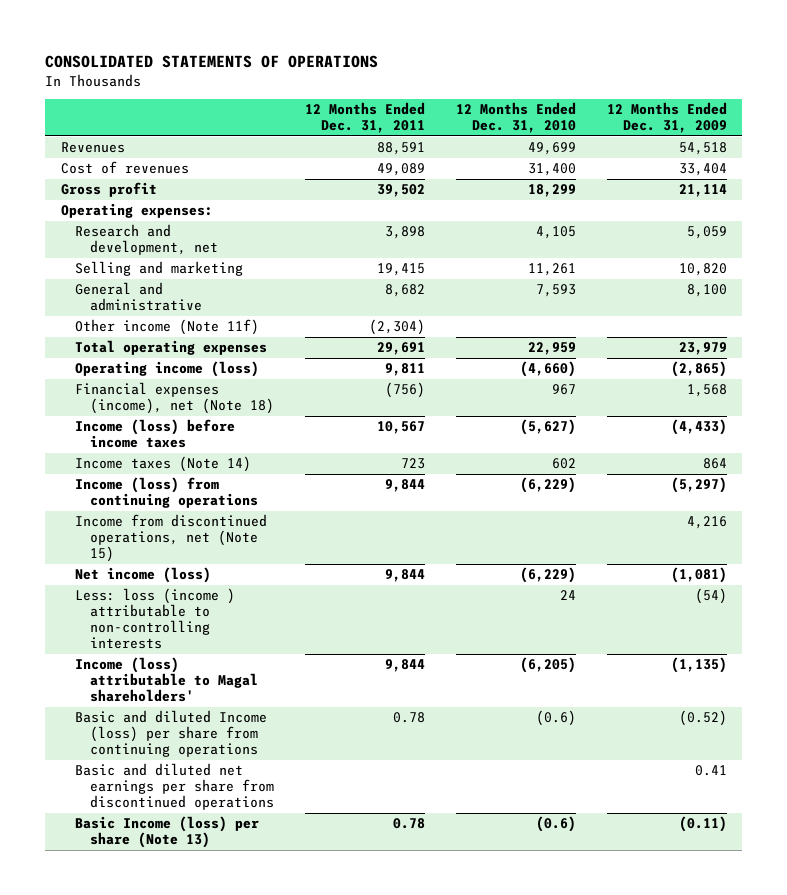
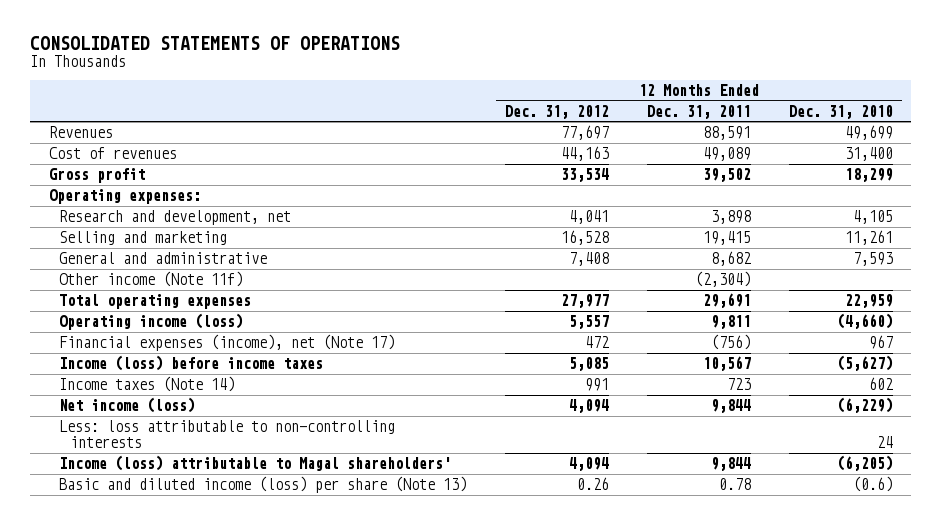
[606,102,727,134] 12 Months Ended Dec. 31, 2009 -> none
none -> [505,104,610,119] Dec. 31, 2012
[75,382,274,415] Financial expenses (income), net (Note 18) -> [59,334,396,352] Financial expenses (income), net (Note 17)
[75,477,258,509] Income (loss) from continuing operations -> none
[75,514,268,563] Income from discontinued operations, net (Note 15) -> none
[75,588,236,650] Less: loss (income ) attributable to non-controlling interests -> [59,420,396,449] Less: loss attributable to non-controlling interests
[75,710,268,758] Basic and diluted Income (loss) per share from continuing operations -> none
[75,763,274,811] Basic and diluted net earnings per share from discontinued operations -> none
[75,816,260,849] Basic Income (loss) per share (Note 13) -> [59,476,468,494] Basic and diluted income (loss) per share (Note 13)

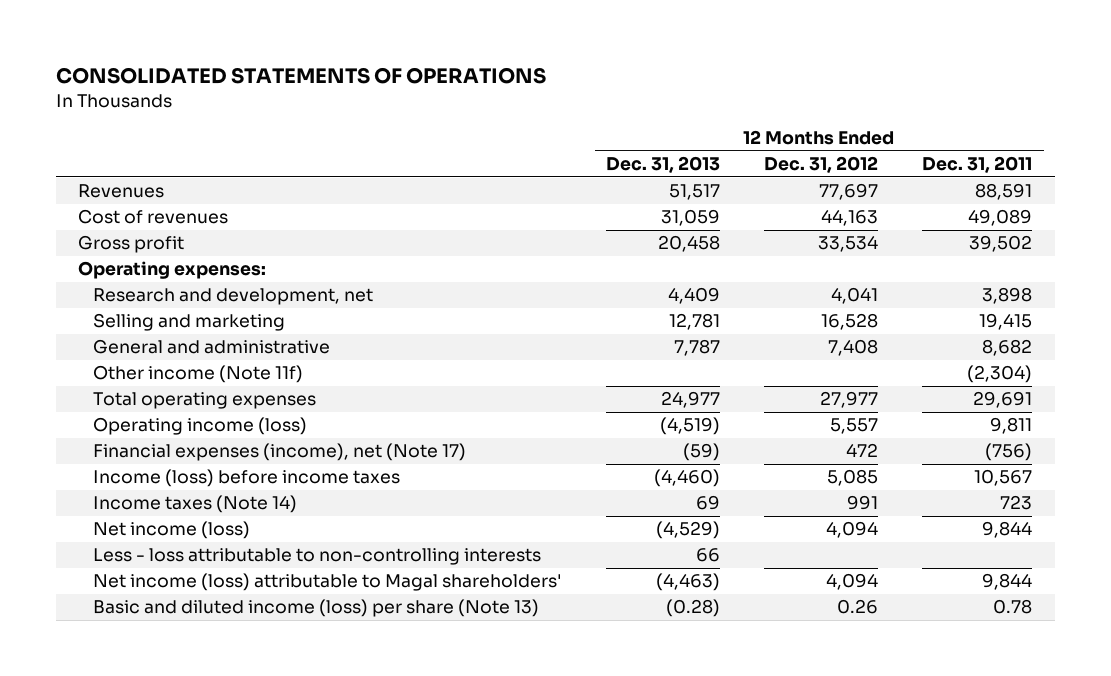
[788,104,893,119] Dec. 31, 2010 -> none
none -> [605,156,720,174] Dec. 31, 2013
[59,420,396,449] Less: loss attributable to non-controlling interests -> [92,548,541,566] Less - loss attributable to non-controlling interests
[59,455,452,472] Income (loss) attributable to Magal shareholders' -> [92,573,562,592] Net income (loss) attributable to Magal shareholders'

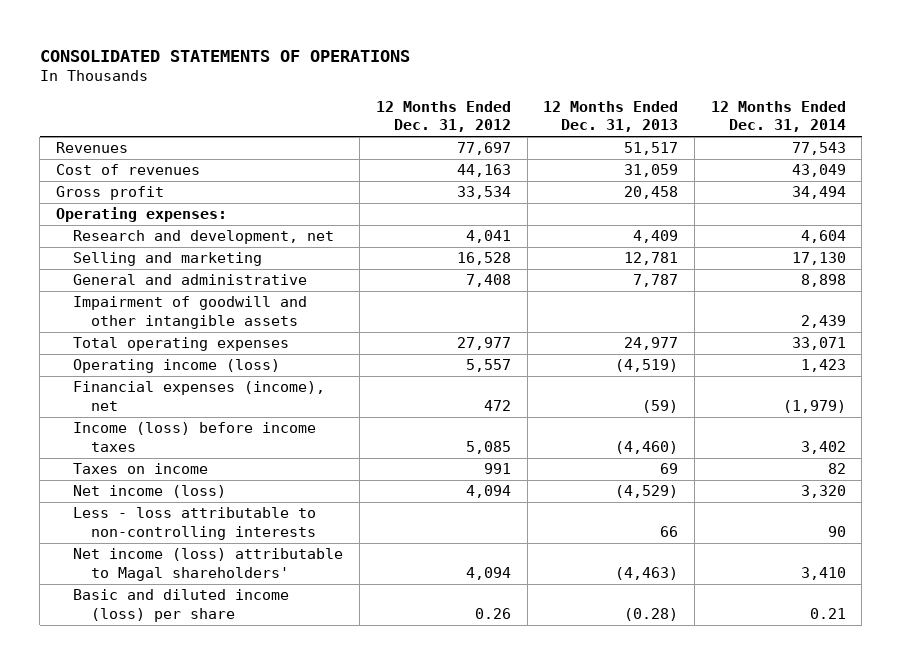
[922,156,1033,174] Dec. 31, 2011 -> none
none -> [710,100,846,133] 12 Months Ended Dec. 31, 2014
[92,365,303,384] Other income (Note 11f) -> none
none -> [73,296,308,329] Impairment of goodwill and other intangible assets
[92,443,466,462] Financial expenses (income), net (Note 17) -> [73,381,326,411] Financial expenses (income), net
[92,495,297,514] Income taxes (Note 14) -> [73,463,209,475] Taxes on income
[92,599,539,618] Basic and diluted income (loss) per share (Note 13) -> [73,589,290,622] Basic and diluted income (loss) per share

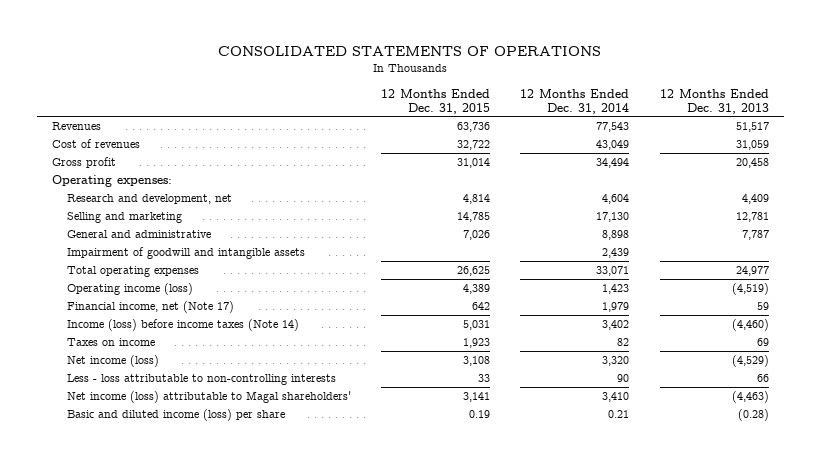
[375,100,511,133] 12 Months Ended Dec. 31, 2012 -> none
none -> [381,88,491,114] 12 Months Ended Dec. 31, 2015
[73,296,308,329] Impairment of goodwill and other intangible assets -> [67,247,306,260] Impairment of goodwill and intangible assets
[73,381,326,411] Financial expenses (income), net -> [67,301,235,314] Financial income, net (Note 17)
[642,399,679,413] (59) -> [756,302,769,311] 59
[782,399,846,413] (1,979) -> [602,302,630,313] 1,979
[73,422,317,452] Income (loss) before income taxes -> [67,319,300,332] Income (loss) before income taxes (Note 14)

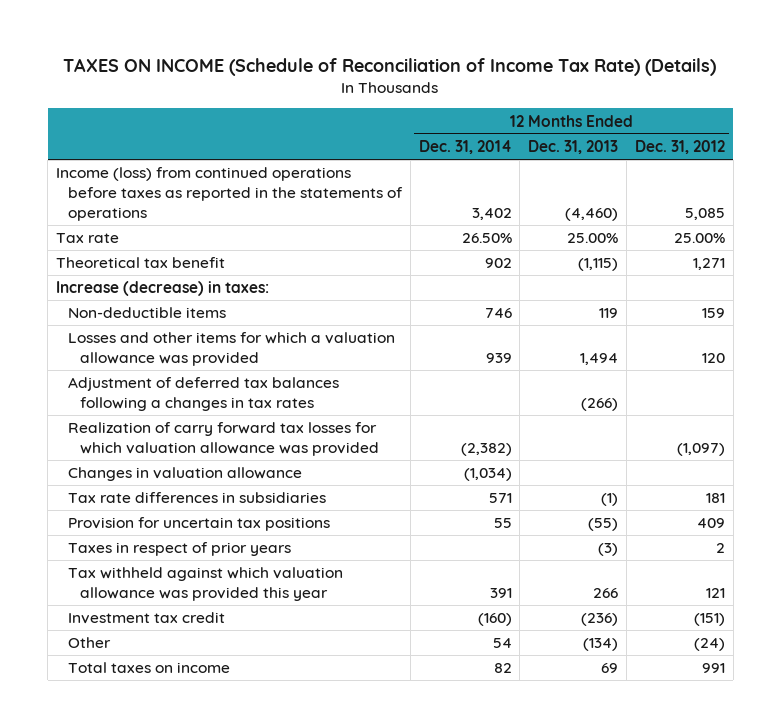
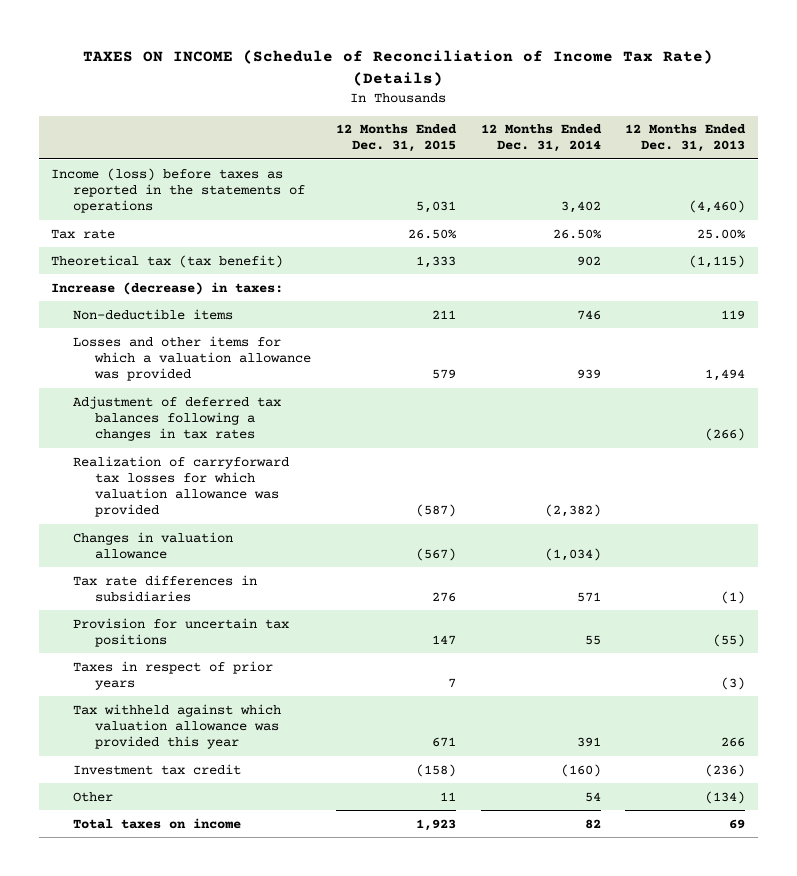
[634,139,725,154] Dec. 31, 2012 -> none
none -> [335,124,457,153] 12 Months Ended Dec. 31, 2015
[56,167,403,222] Income (loss) from continued operations before taxes as reported in the statements of operations -> [51,167,306,214] Income (loss) before taxes as reported in the statements of operations
[56,257,226,269] Theoretical tax benefit -> [51,254,284,268] Theoretical tax (tax benefit)
[67,422,379,457] Realization of carry forward tax losses for which valuation allowance was provided -> [73,455,290,518] Realization of carryforward tax losses for which valuation allowance was provided

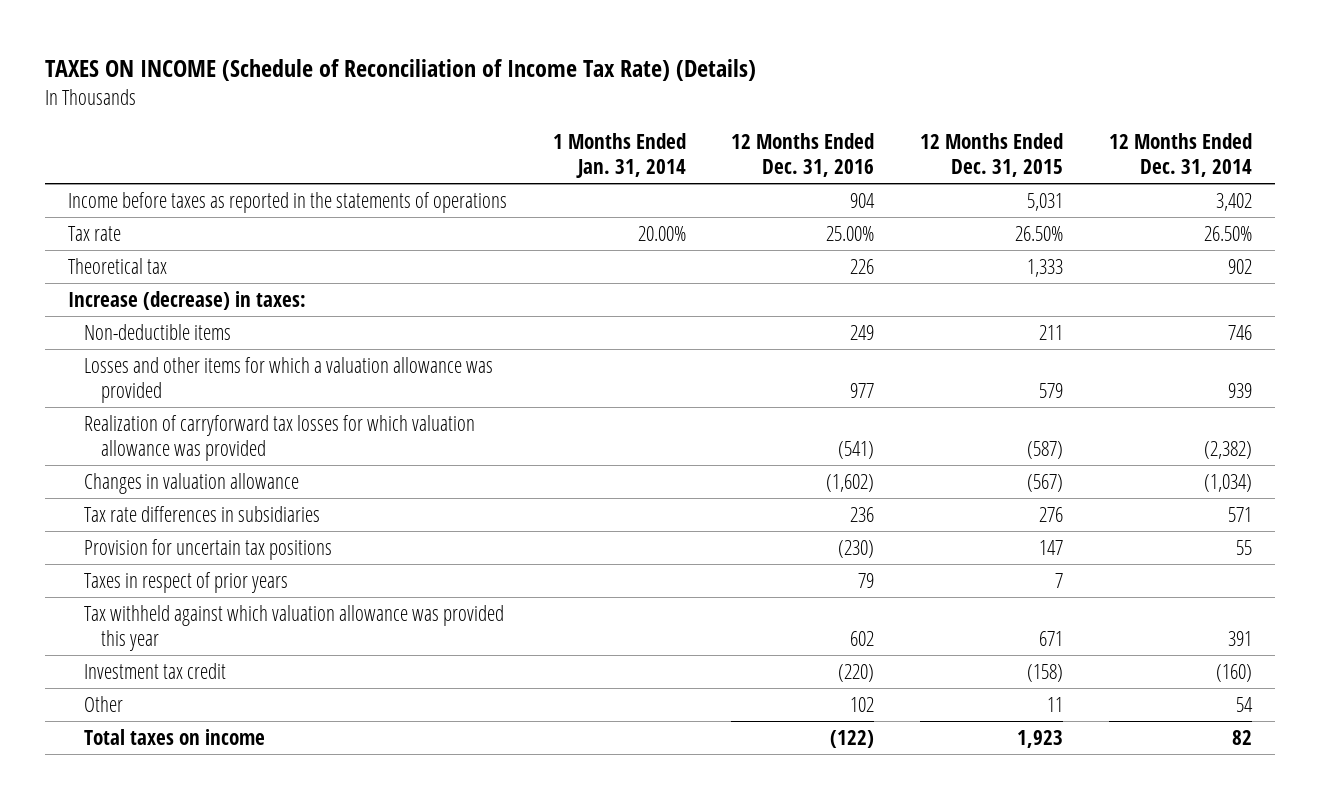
[625,124,747,153] 12 Months Ended Dec. 31, 2013 -> none
none -> [552,132,686,179] 1 Months Ended Jan. 31, 2014
none -> [731,132,875,178] 12 Months Ended Dec. 31, 2016
[51,167,306,214] Income (loss) before taxes as reported in the statements of operations -> [67,191,507,213] Income before taxes as reported in the statements of operations
[51,254,284,268] Theoretical tax (tax benefit) -> [67,257,167,274] Theoretical tax
[73,395,282,442] Adjustment of deferred tax balances following a changes in tax rates -> none

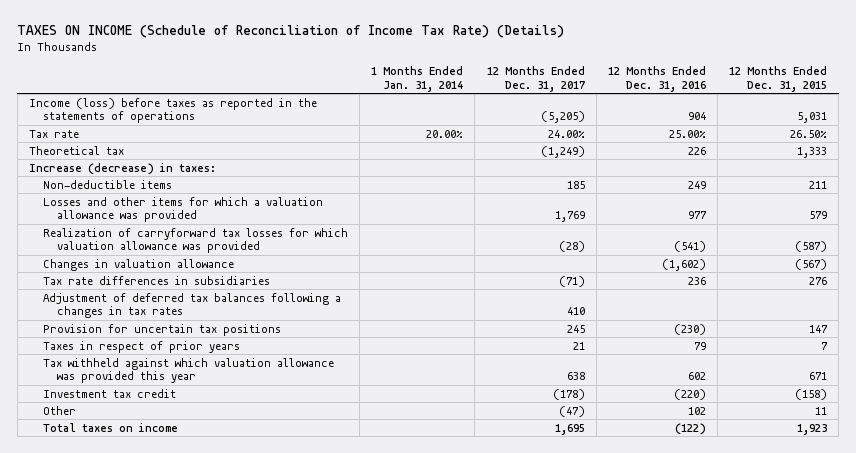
[1109,132,1253,178] 12 Months Ended Dec. 31, 2014 -> none
none -> [486,66,585,92] 12 Months Ended Dec. 31, 2017
[67,191,507,213] Income before taxes as reported in the statements of operations -> [28,97,317,124] Income (loss) before taxes as reported in the statements of operations
none -> [42,292,341,319] Adjustment of deferred tax balances following a changes in tax rates

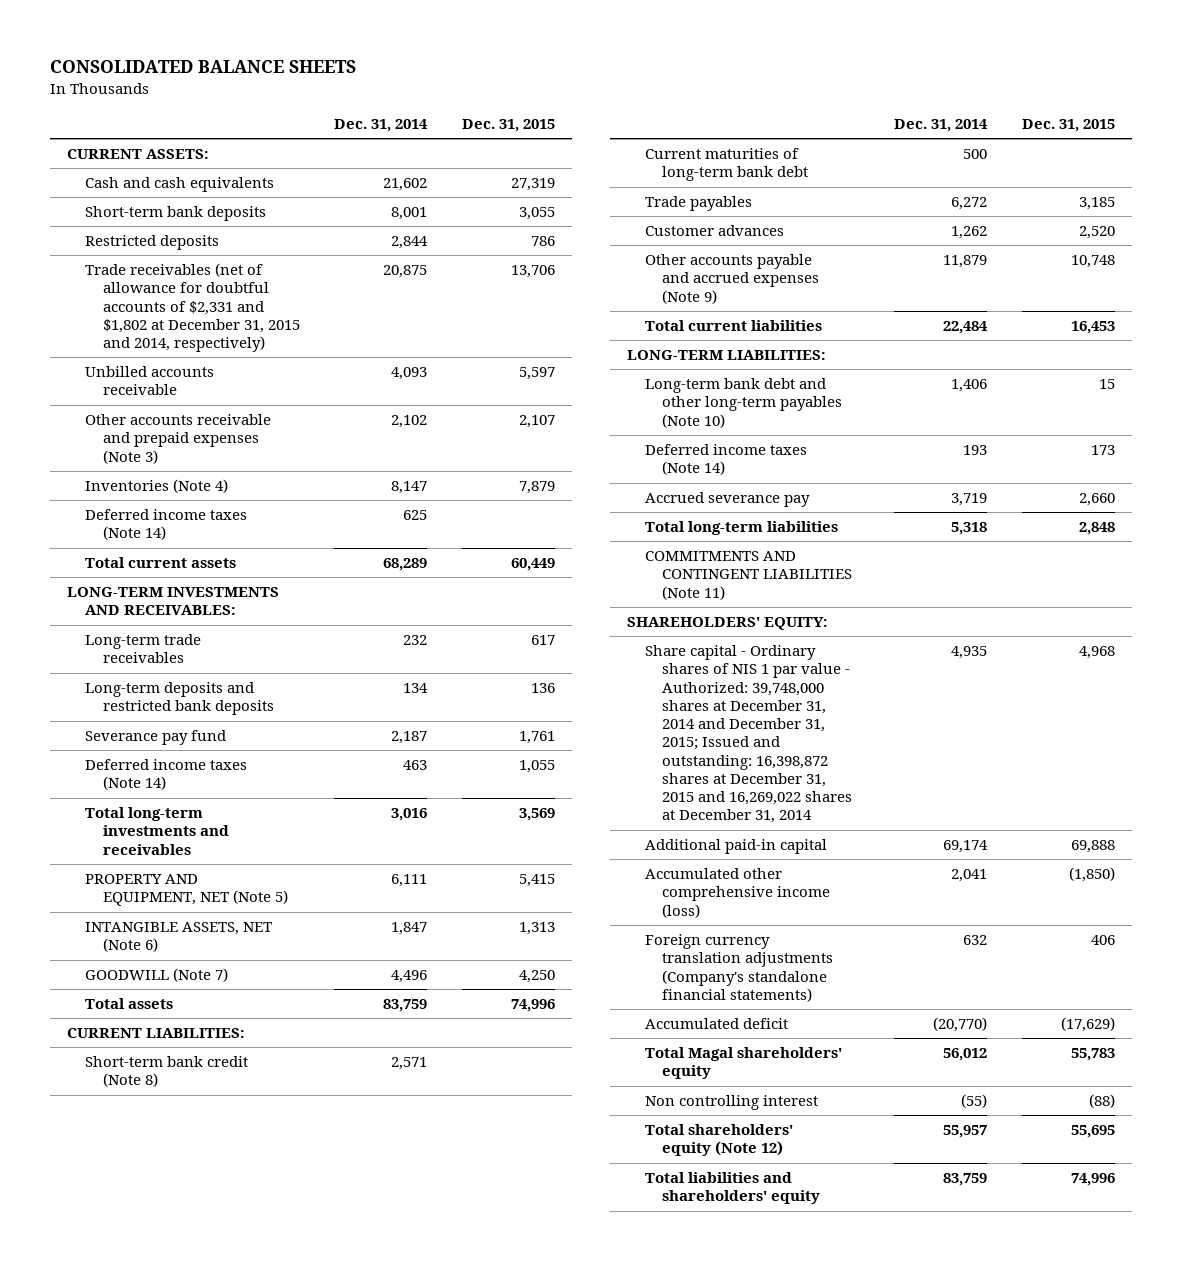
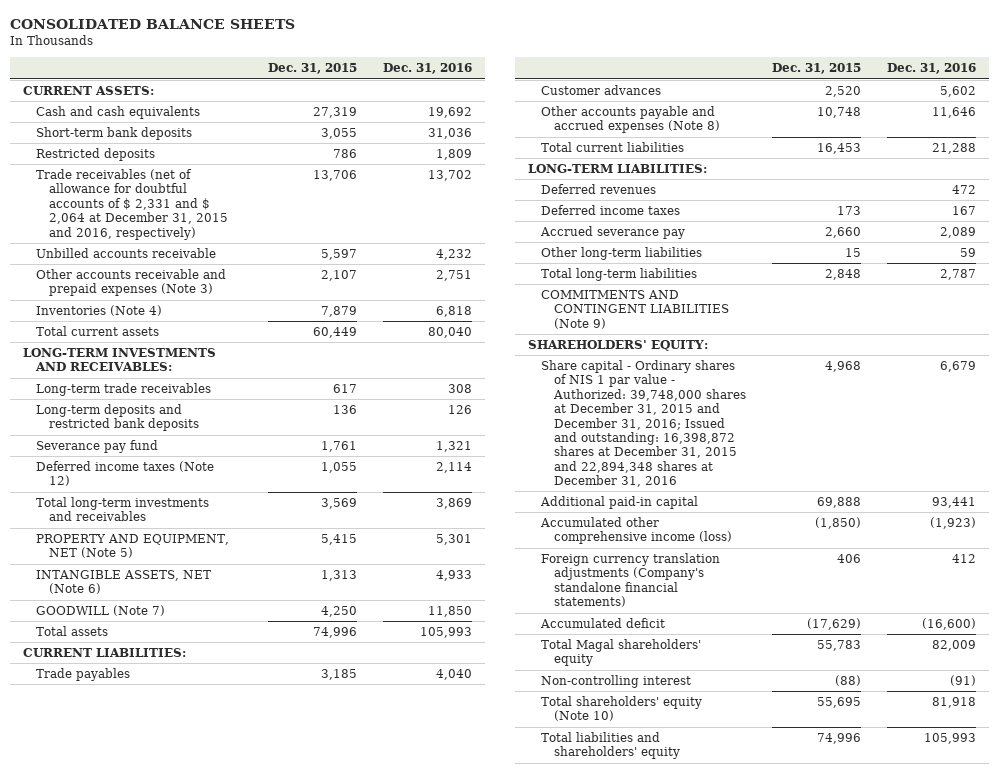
[334,119,429,133] Dec. 31, 2014 -> none
none -> [382,63,472,75] Dec. 31, 2016
[84,263,300,353] Trade receivables (net of allowance for doubtful accounts of $2,331 and $1,802 at December 31, 2015 and 2014, respectively) -> [36,169,229,240] Trade receivables (net of allowance for doubtful accounts of $ 2,331 and $ 2,064 at December 31, 2015 and 2016, respectively)
[84,509,247,541] Deferred income taxes (Note 14) -> none
[84,759,247,791] Deferred income taxes (Note 14) -> [36,461,215,487] Deferred income taxes (Note 12)
[84,1056,248,1088] Short-term bank credit (Note 8) -> none
[644,148,809,182] Current maturities of long-term bank debt -> none
[644,254,820,304] Other accounts payable and accrued expenses (Note 9) -> [540,106,720,134] Other accounts payable and accrued expenses (Note 8)
[644,378,843,428] Long-term bank debt and other long-term payables (Note 10) -> none
none -> [540,184,656,195] Deferred revenues
[644,444,807,476] Deferred income taxes (Note 14) -> [540,205,680,216] Deferred income taxes
none -> [540,247,702,261] Other long-term liabilities
[644,551,853,600] COMMITMENTS AND CONTINGENT LIABILITIES (Note 11) -> [540,290,729,329] COMMITMENTS AND CONTINGENT LIABILITIES (Note 9)
[644,645,853,824] Share capital - Ordinary shares of NIS 1 par value - Authorized: 39,748,000 shares at December 31, 2014 and December 31, 2015; Issued and outstanding: 16,398,872 shares at December 31, 2015 and 16,269,022 shares at December 31, 2014 -> [540,360,746,488] Share capital - Ordinary shares of NIS 1 par value - Authorized: 39,748,000 shares at December 31, 2015 and December 31, 2016; Issued and outstanding: 16,398,872 shares at December 31, 2015 and 22,894,348 shares at December 31, 2016
[644,1095,818,1111] Non controlling interest -> [540,675,691,689] Non-controlling interest
[644,1124,793,1157] Total shareholders' equity (Note 12) -> [540,696,702,722] Total shareholders' equity (Note 10)

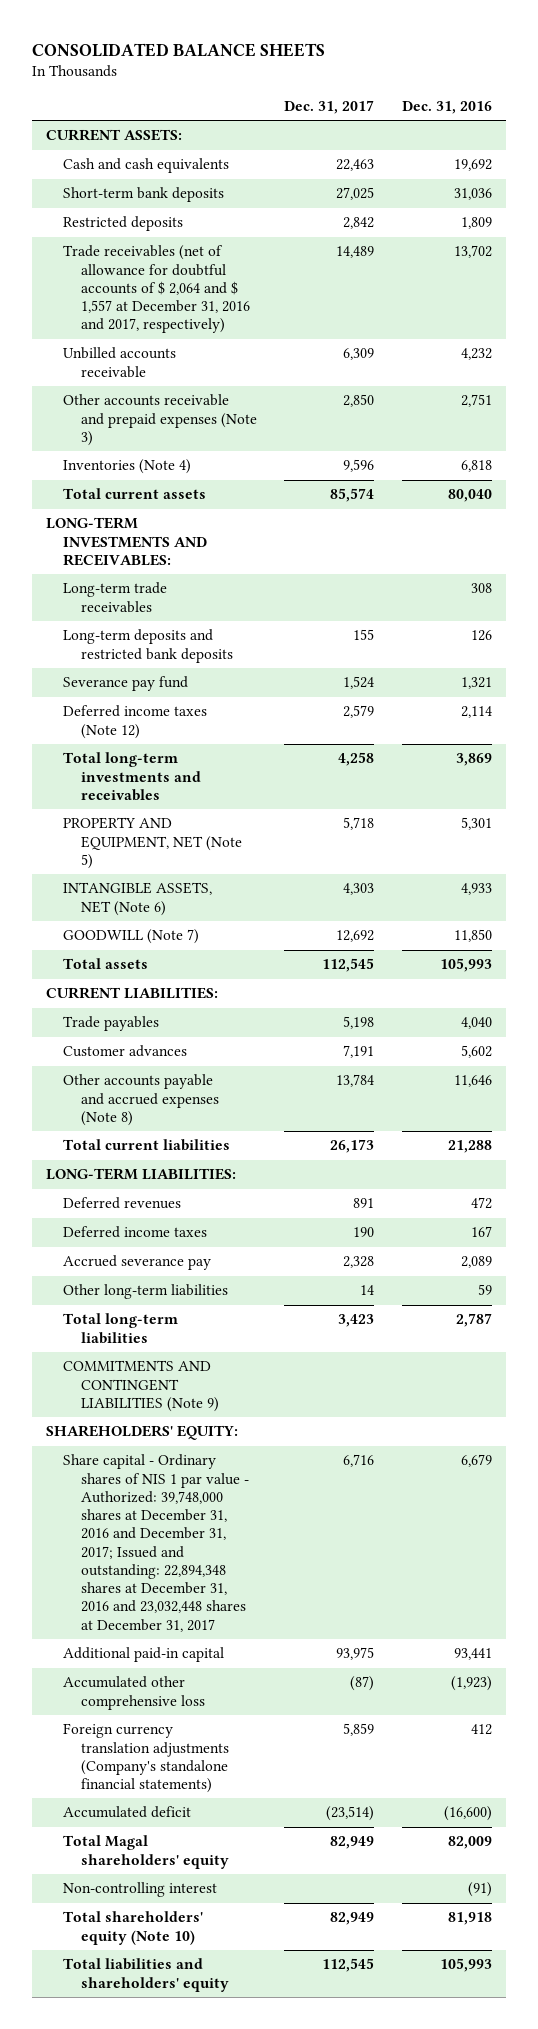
[267,63,357,75] Dec. 31, 2015 -> none
none -> [284,100,375,115] Dec. 31, 2017
[36,169,229,240] Trade receivables (net of allowance for doubtful accounts of $ 2,331 and $ 2,064 at December 31, 2015 and 2016, respectively) -> [63,245,250,334] Trade receivables (net of allowance for doubtful accounts of $ 2,064 and $ 1,557 at December 31, 2016 and 2017, respectively)
[540,360,746,488] Share capital - Ordinary shares of NIS 1 par value - Authorized: 39,748,000 shares at December 31, 2015 and December 31, 2016; Issued and outstanding: 16,398,872 shares at December 31, 2015 and 22,894,348 shares at December 31, 2016 -> [63,1454,249,1632] Share capital - Ordinary shares of NIS 1 par value - Authorized: 39,748,000 shares at December 31, 2016 and December 31, 2017; Issued and outstanding: 22,894,348 shares at December 31, 2016 and 23,032,448 shares at December 31, 2017
[539,517,732,545] Accumulated other comprehensive income (loss) -> [63,1676,205,1710] Accumulated other comprehensive loss

